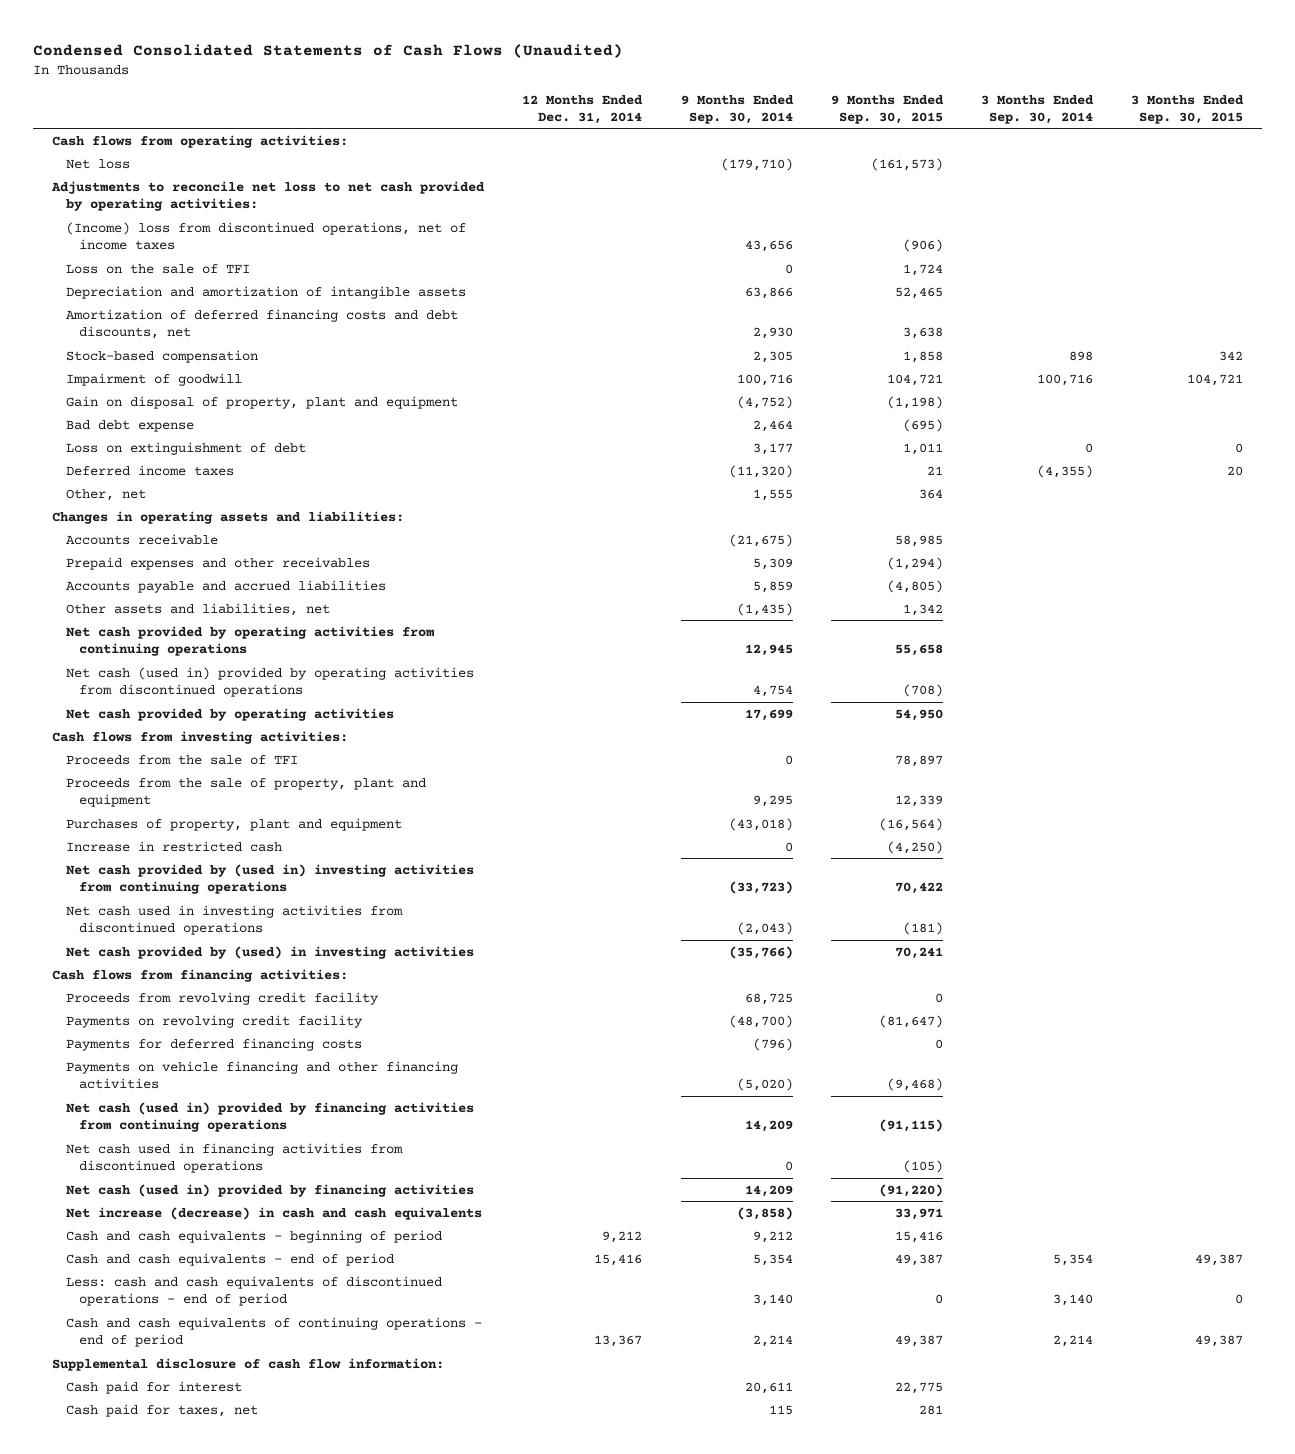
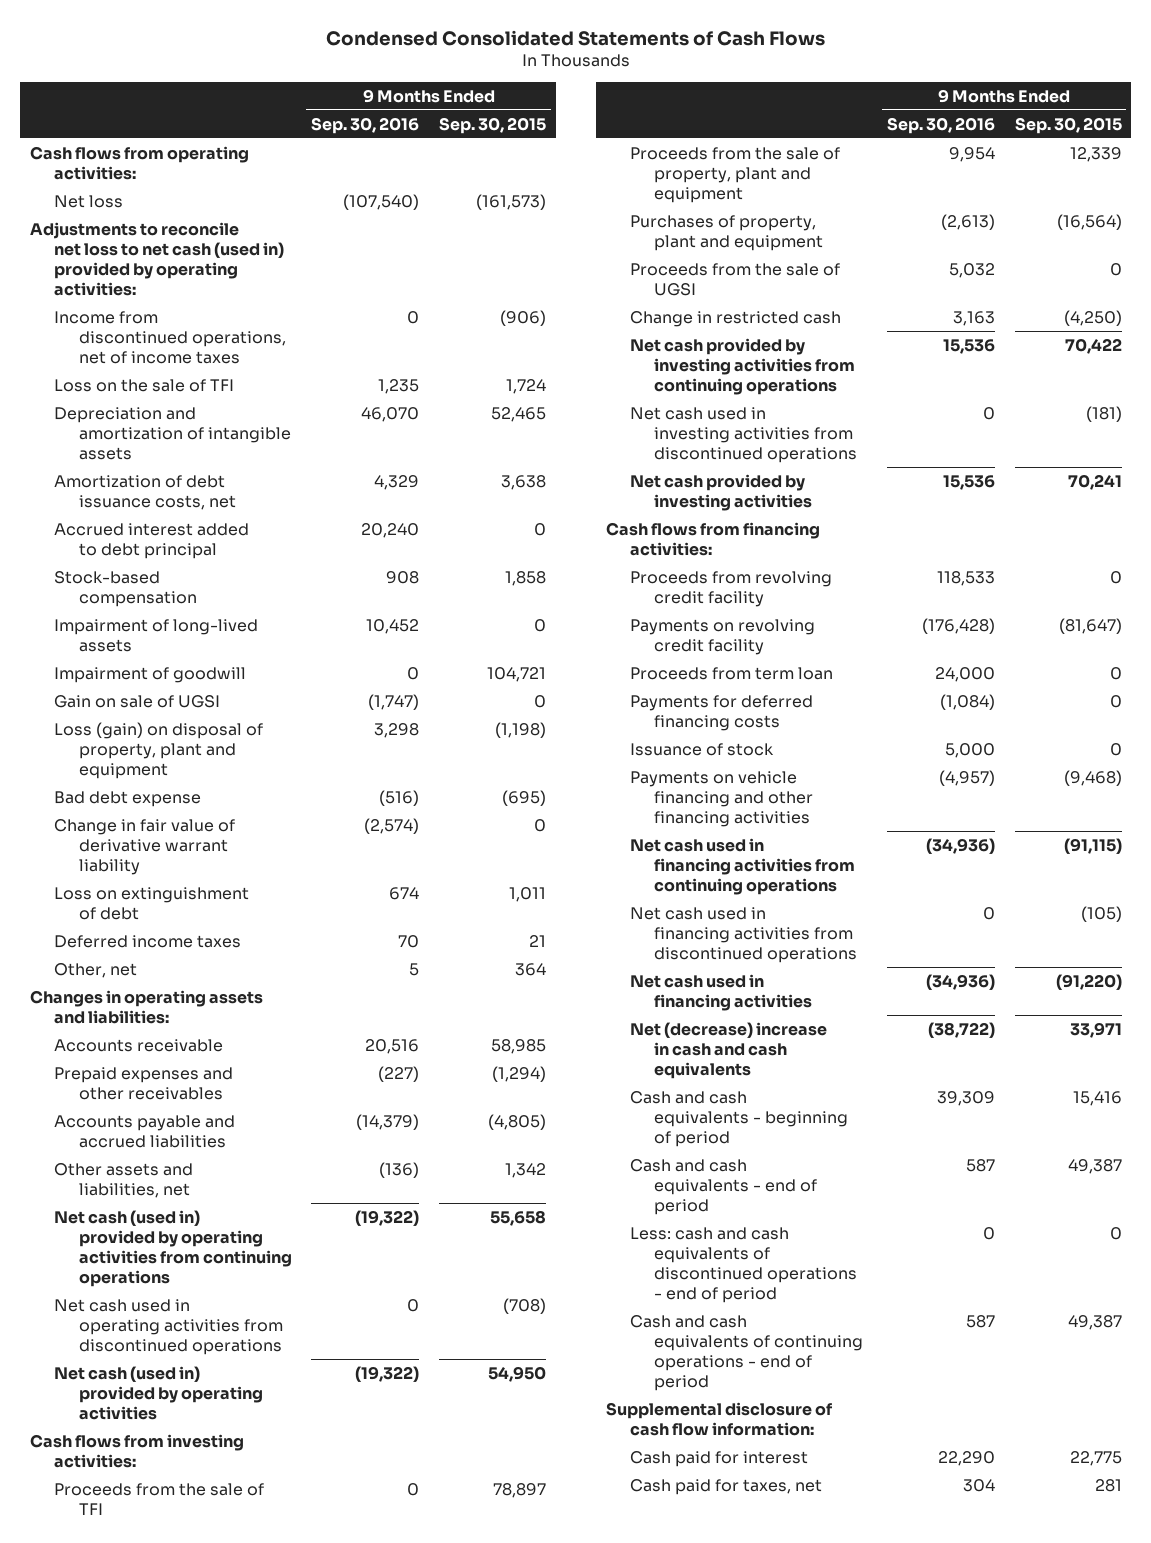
[33,43,624,58] Condensed Consolidated Statements of Cash Flows (Unaudited) -> [325,29,825,46] Condensed Consolidated Statements of Cash Flows
[522,94,644,125] 12 Months Ended Dec. 31, 2014 -> none
[680,94,794,125] 9 Months Ended Sep. 30, 2014 -> none
[981,94,1095,125] 3 Months Ended Sep. 30, 2014 -> none
[1131,94,1245,125] 3 Months Ended Sep. 30, 2015 -> none
none -> [311,116,420,134] Sep. 30, 2016
[51,180,486,212] Adjustments to reconcile net loss to net cash provided by operating activities: -> [29,221,285,297] Adjustments to reconcile net loss to net cash (used in) provided by operating activities:
[65,221,466,251] (Income) loss from discontinued operations, net of income taxes -> [54,310,286,364] Income from discontinued operations, net of income taxes
[65,308,458,340] Amortization of deferred financing costs and debt discounts, net -> [54,474,236,510] Amortization of debt issuance costs, net
none -> [54,522,250,559] Accrued interest added to debt principal
none -> [54,618,259,652] Impairment of long-lived assets
none -> [54,694,221,708] Gain on sale of UGSI
[65,395,458,409] Gain on disposal of property, plant and equipment -> [54,721,264,779] Loss (gain) on disposal of property, plant and equipment
none -> [54,818,236,875] Change in fair value of derivative warrant liability
[65,625,434,657] Net cash provided by operating activities from continuing operations -> [54,1209,292,1288] Net cash (used in) provided by operating activities from continuing operations
[65,666,474,698] Net cash (used in) provided by operating activities from discontinued operations -> [54,1298,283,1355] Net cash used in operating activities from discontinued operations
[65,707,394,721] Net cash provided by operating activities -> [54,1365,263,1420] Net cash (used in) provided by operating activities
none -> [629,262,840,296] Proceeds from the sale of UGSI
[65,840,282,852] Increase in restricted cash -> [629,310,841,327] Change in restricted cash
[65,863,474,895] Net cash provided by (used in) investing activities from continuing operations -> [629,337,856,395] Net cash provided by investing activities from continuing operations
[65,945,474,959] Net cash provided by (used) in investing activities -> [629,473,813,511] Net cash provided by investing activities
none -> [629,666,833,680] Proceeds from term loan
none -> [629,742,774,756] Issuance of stock
[65,1101,474,1133] Net cash (used in) provided by financing activities from continuing operations -> [629,837,856,895] Net cash used in financing activities from continuing operations
[65,1183,474,1197] Net cash (used in) provided by financing activities -> [629,973,813,1011] Net cash used in financing activities
[65,1206,482,1220] Net increase (decrease) in cash and cash equivalents -> [629,1021,827,1079] Net (decrease) increase in cash and cash equivalents

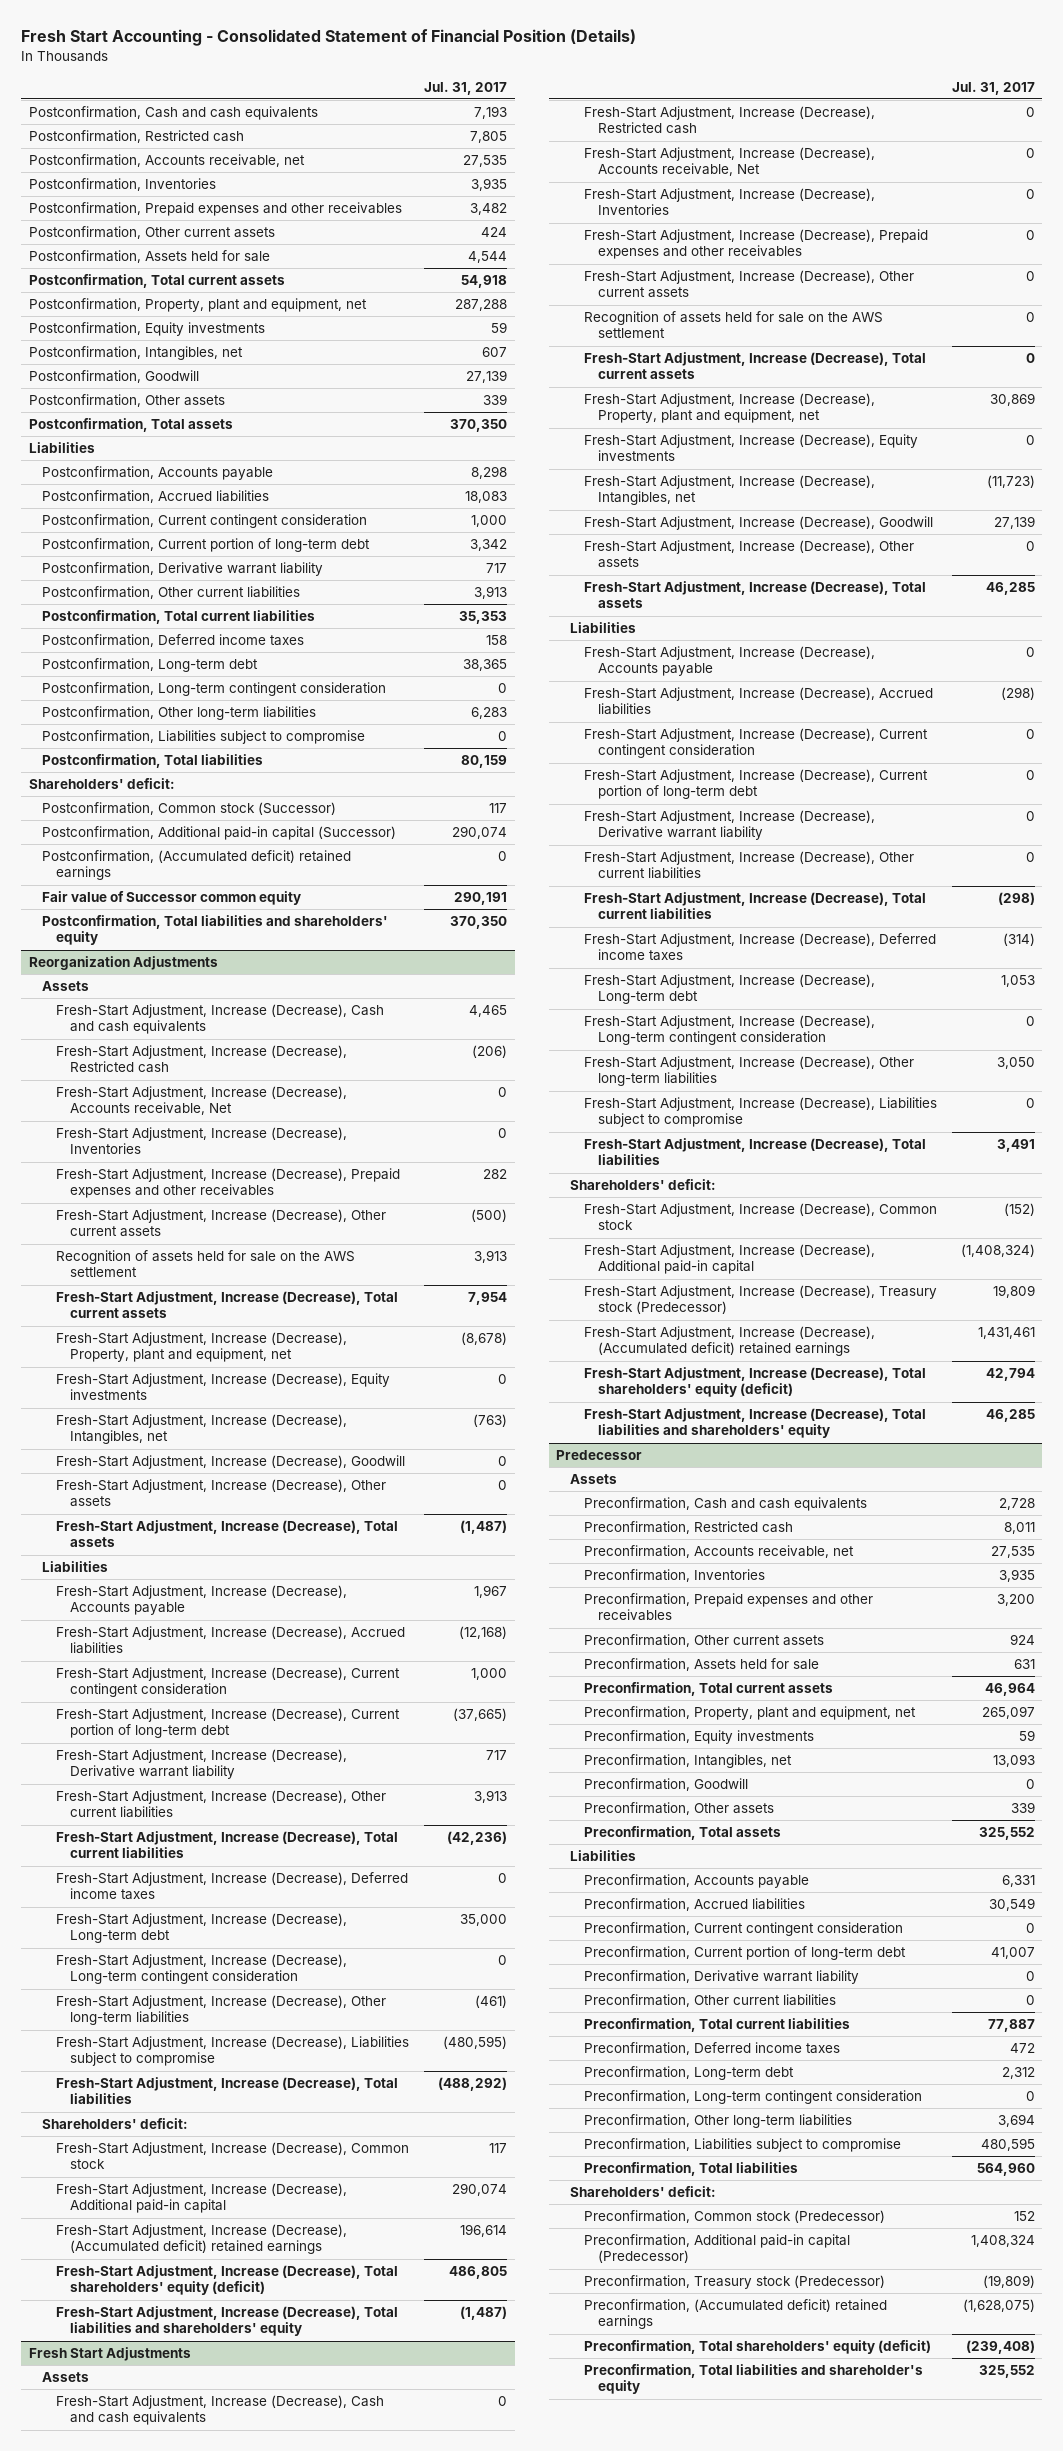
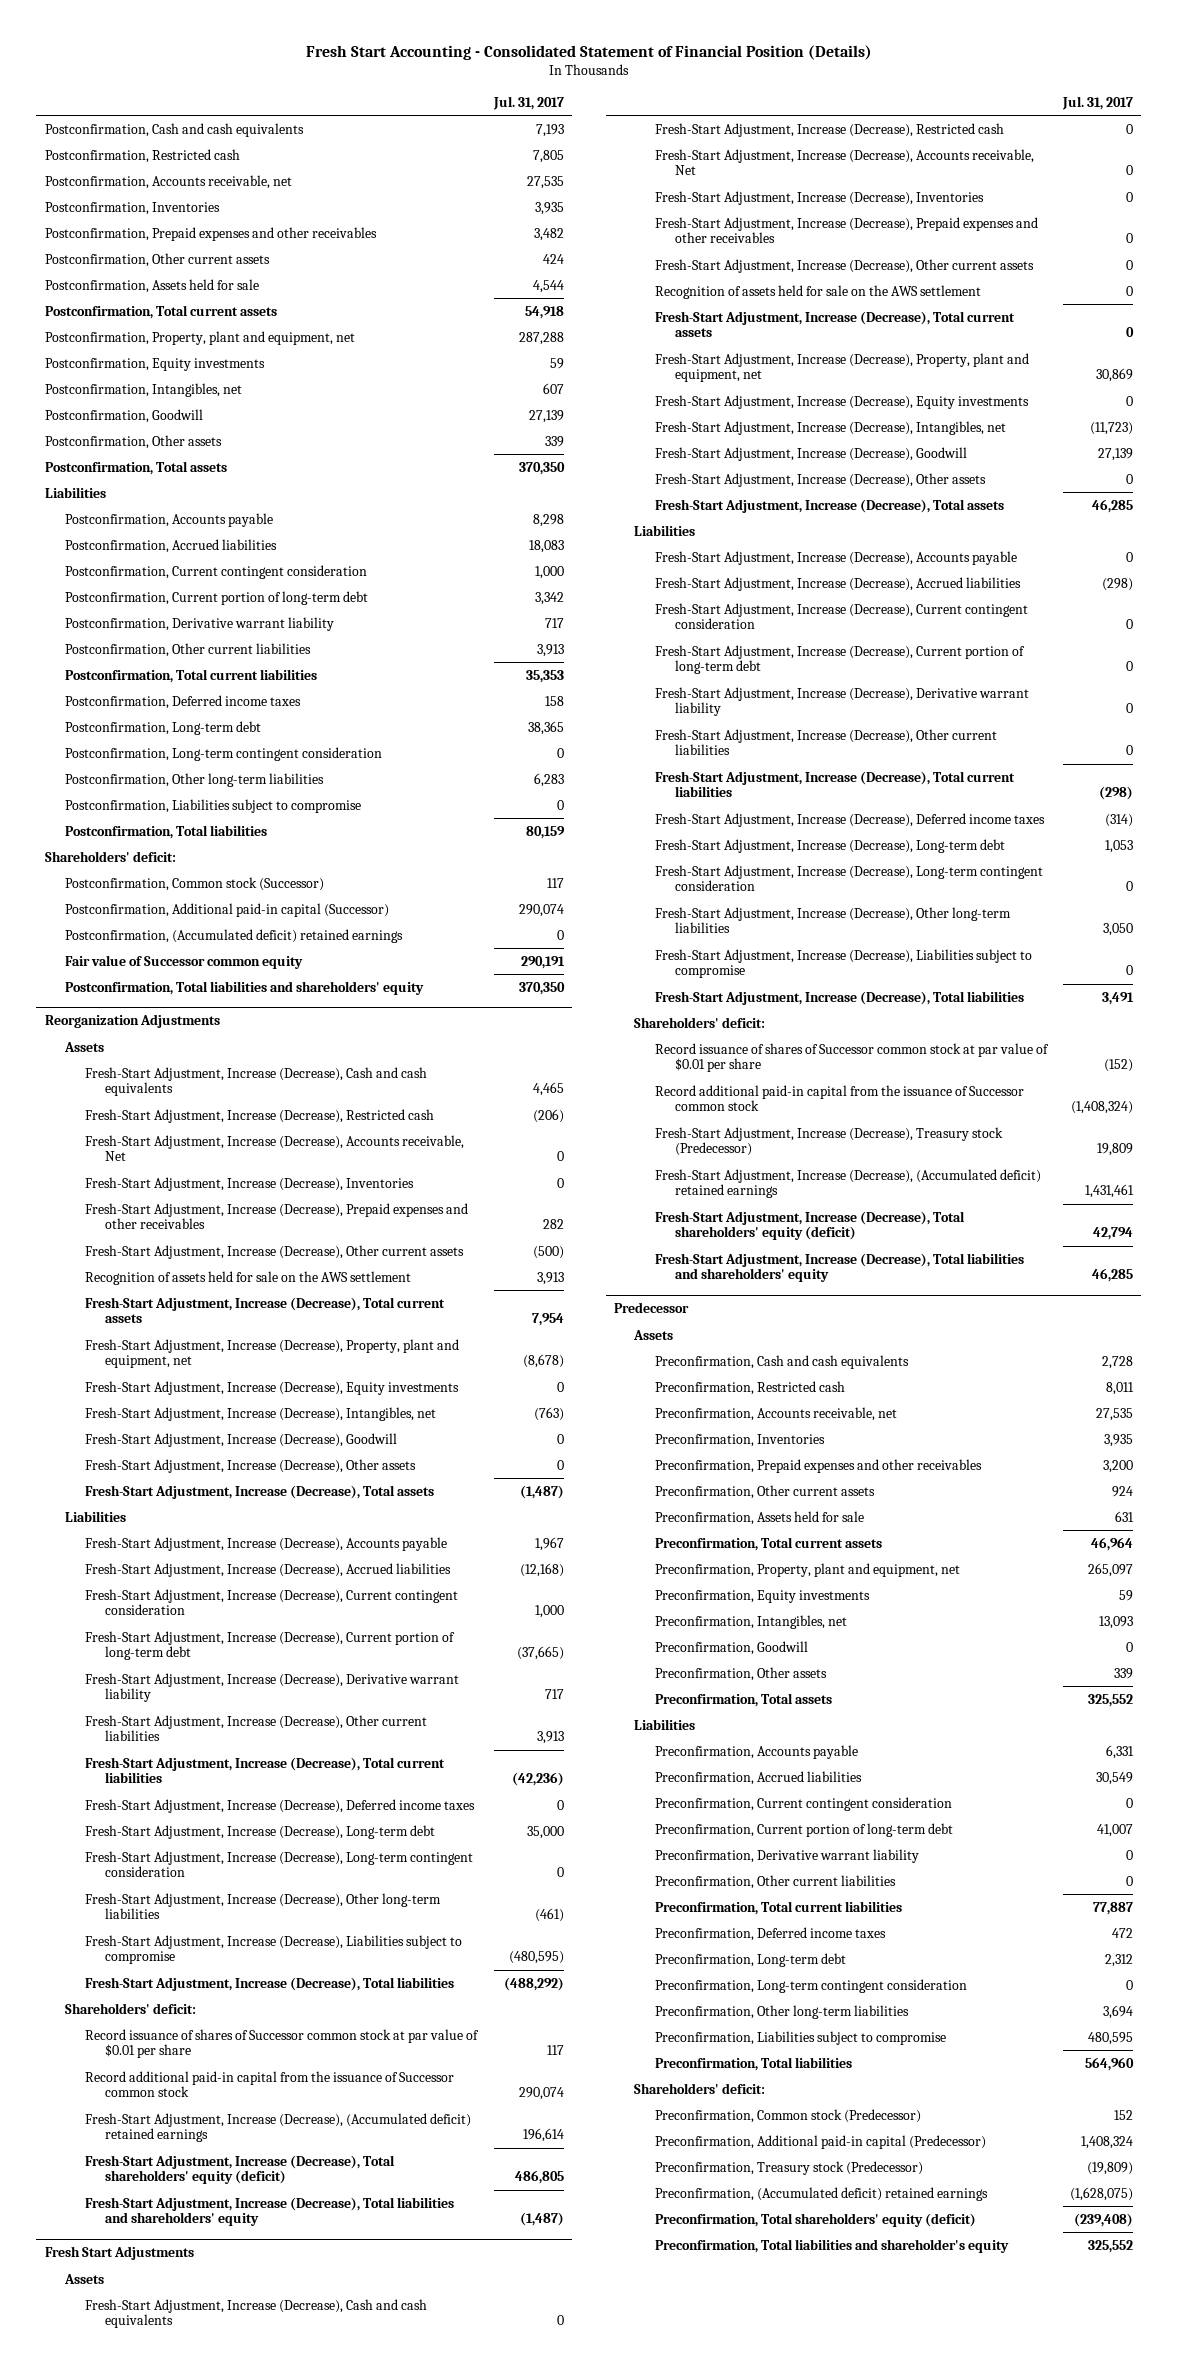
[56,2142,410,2170] Fresh-Start Adjustment, Increase (Decrease), Common stock -> [85,2028,480,2059] Record issuance of shares of Successor common stock at par value of $0.01 per share
[56,2183,348,2214] Fresh-Start Adjustment, Increase (Decrease), Additional paid-in capital -> [85,2070,455,2098] Record additional paid-in capital from the issuance of Successor common stock
[583,1203,937,1231] Fresh-Start Adjustment, Increase (Decrease), Common stock -> [654,1042,1049,1073] Record issuance of shares of Successor common stock at par value of $0.01 per share
[583,1244,875,1275] Fresh-Start Adjustment, Increase (Decrease), Additional paid-in capital -> [654,1084,1024,1112] Record additional paid-in capital from the issuance of Successor common stock

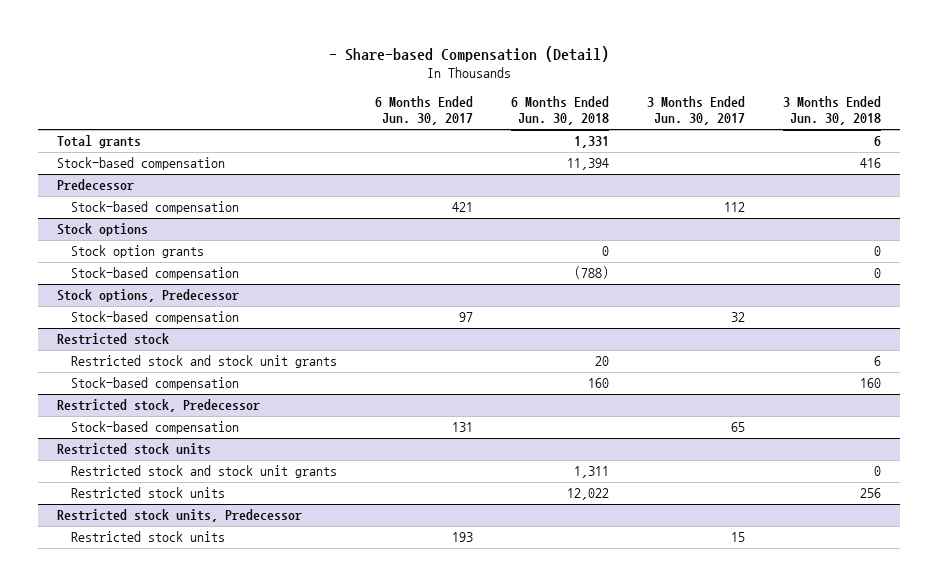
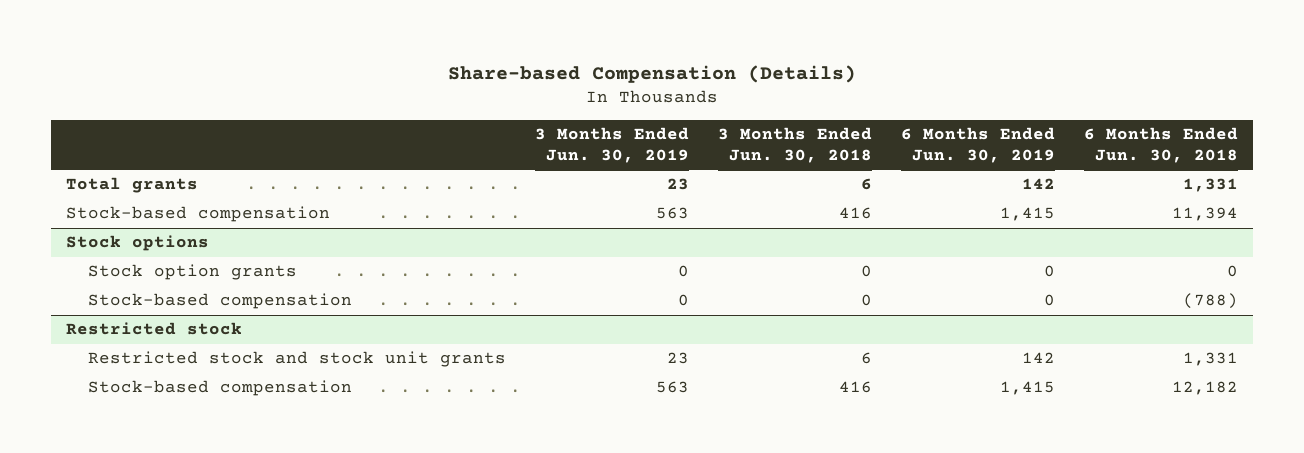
[328,46,609,63] - Share-based Compensation (Detail) -> [448,64,857,83] Share-based Compensation (Details)
[374,96,473,126] 6 Months Ended Jun. 30, 2017 -> none
[646,96,745,126] 3 Months Ended Jun. 30, 2017 -> none
none -> [535,127,690,164] 3 Months Ended Jun. 30, 2019
none -> [901,127,1056,164] 6 Months Ended Jun. 30, 2019
[57,179,135,191] Predecessor -> none
[70,201,239,215] Stock-based compensation -> none
[57,289,240,303] Stock options, Predecessor -> none
[70,311,239,325] Stock-based compensation -> none
[57,399,261,413] Restricted stock, Predecessor -> none
[70,421,239,435] Stock-based compensation -> none
[57,443,212,456] Restricted stock units -> none
[70,465,337,479] Restricted stock and stock unit grants -> none
[70,487,225,499] Restricted stock units -> none
[57,509,303,523] Restricted stock units, Predecessor -> none
[70,531,225,543] Restricted stock units -> none
[594,356,609,367] 20 -> [1183,352,1239,367] 1,331
[587,378,609,389] 160 -> [1172,381,1239,396] 12,182
[859,378,881,389] 160 -> [839,381,873,394] 416

